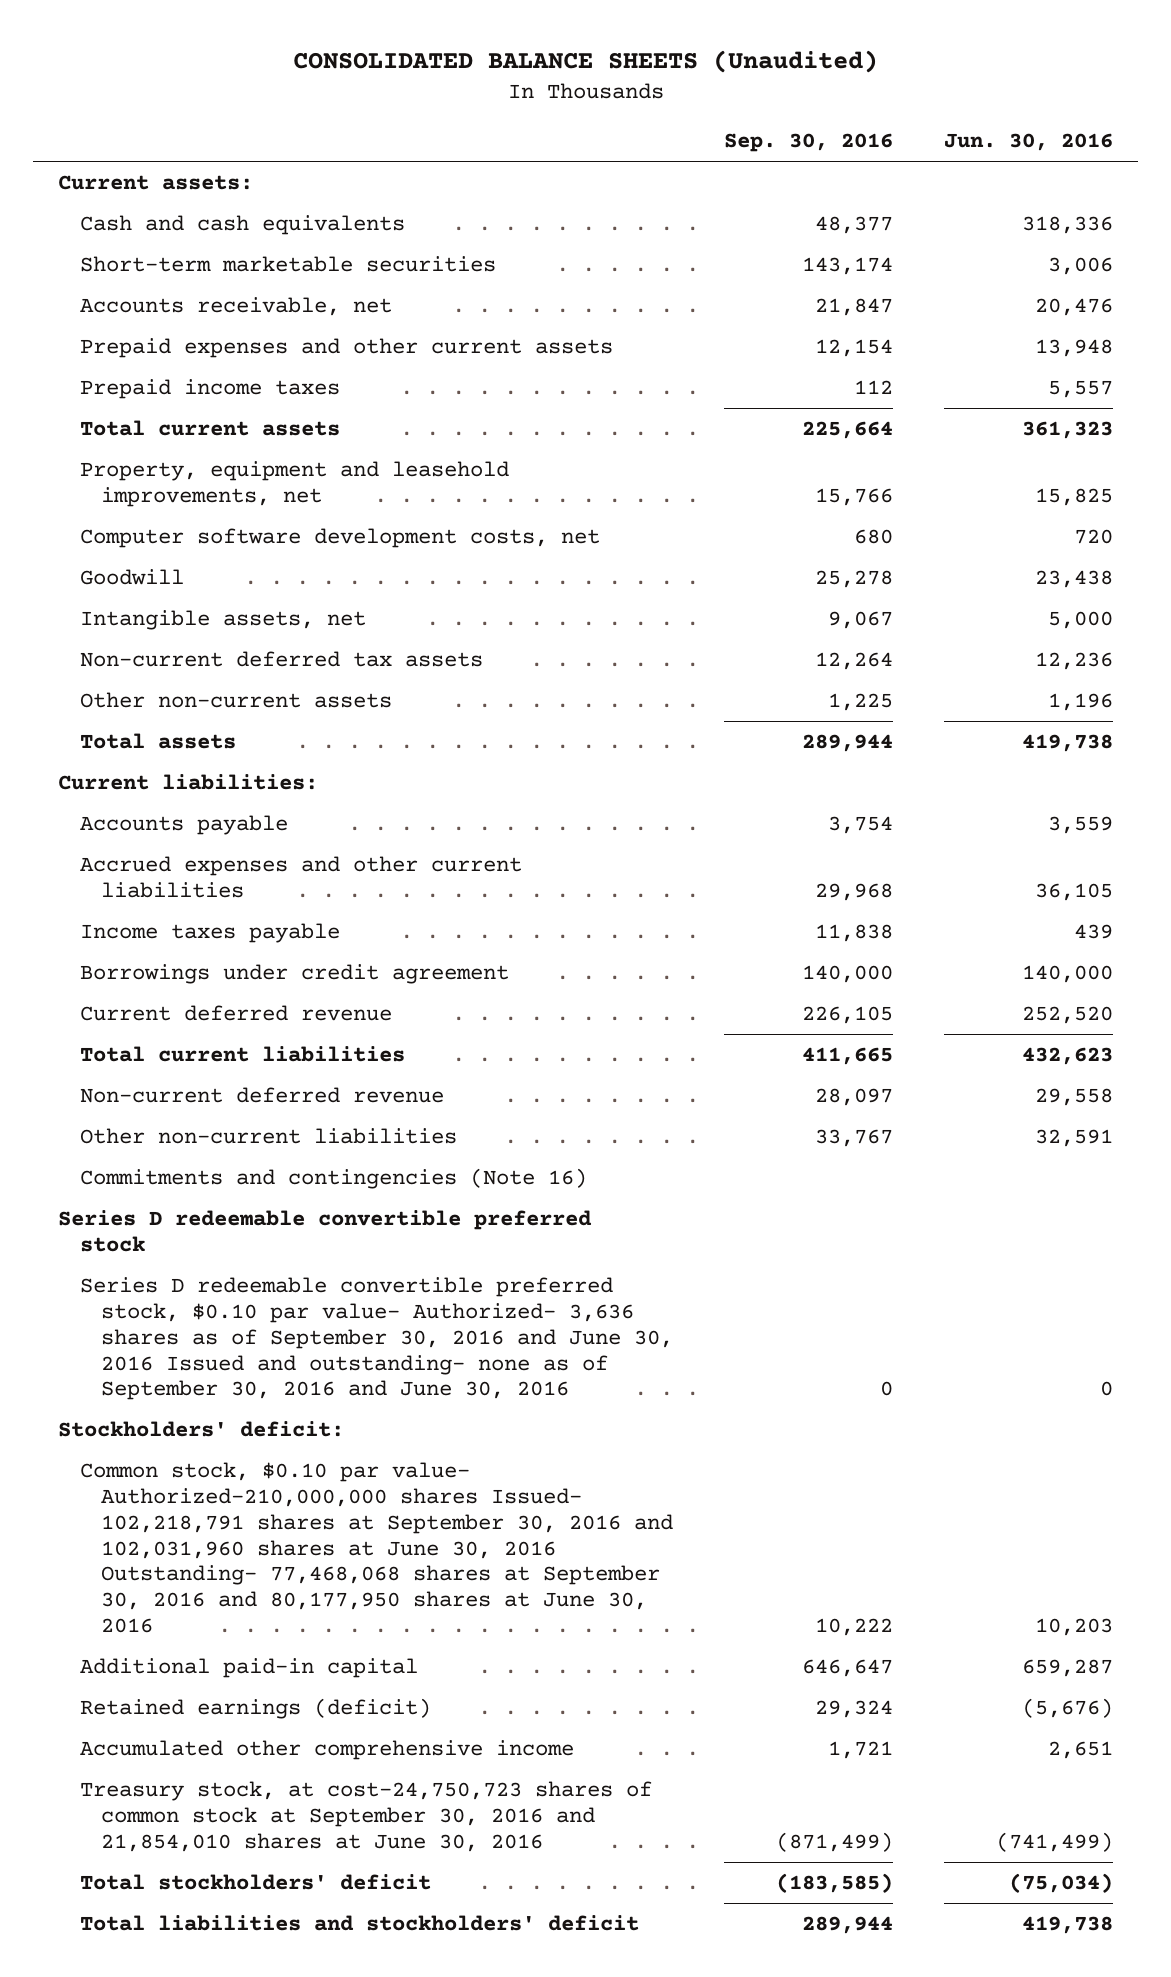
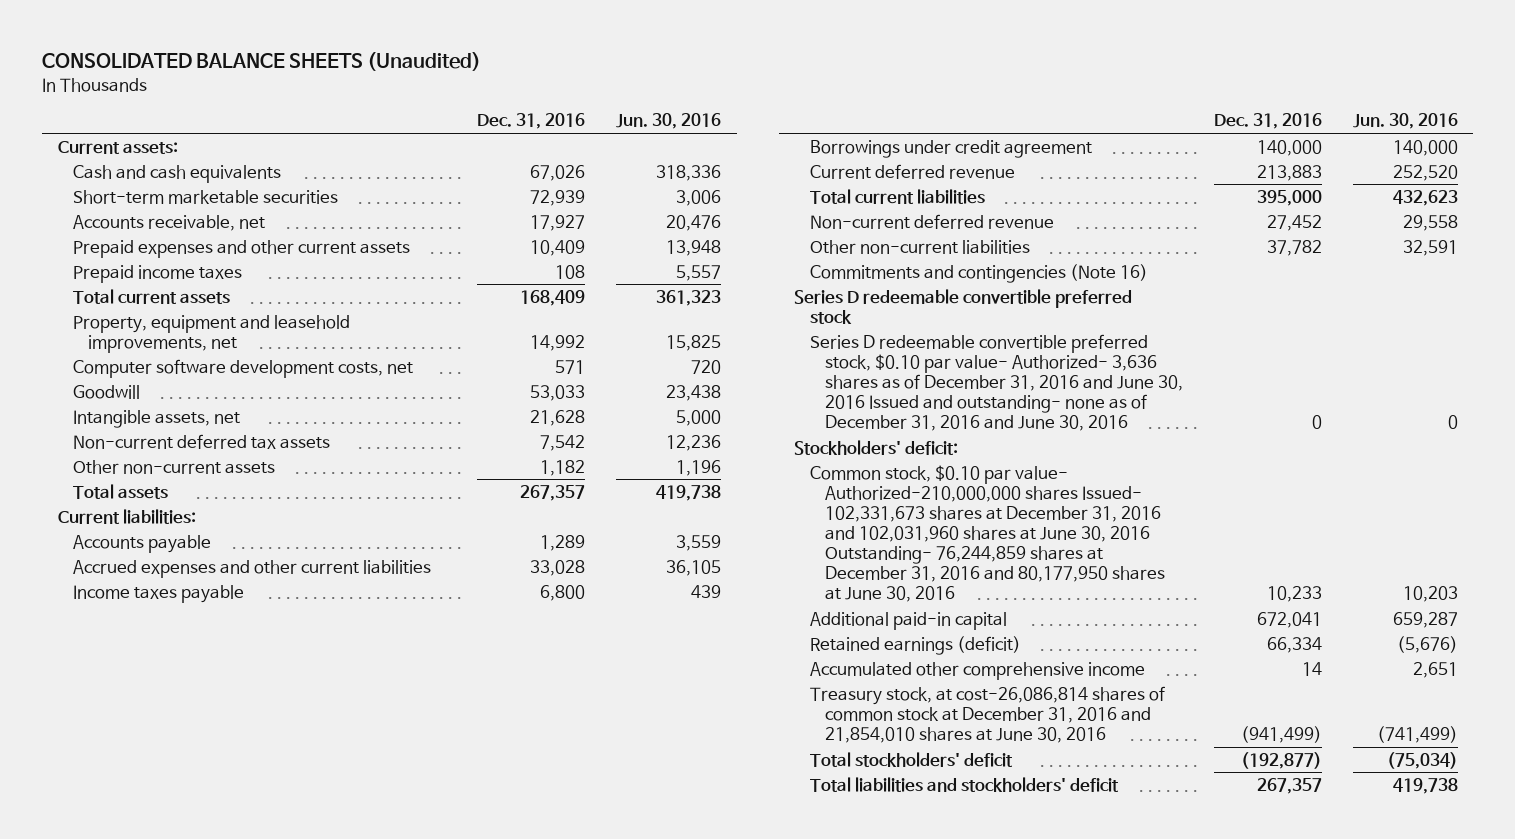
[724,133,894,153] Sep. 30, 2016 -> none
none -> [477,113,586,130] Dec. 31, 2016
[79,1277,674,1401] Series D redeemable convertible preferred stock, $0.10 par value- Authorized- 3,636 shares as of September 30, 2016 and June 30, 2016 Issued and outstanding- none as of September 30, 2016 and June 30, 2016 -> [809,333,1184,432] Series D redeemable convertible preferred stock, $0.10 par value- Authorized- 3,636 shares as of December 31, 2016 and June 30, 2016 Issued and outstanding- none as of December 31, 2016 and June 30, 2016
[79,1462,674,1634] Common stock, $0.10 par value- Authorized-210,000,000 shares Issued- 102,218,791 shares at September 30, 2016 and 102,031,960 shares at June 30, 2016 Outstanding- 77,468,068 shares at September 30, 2016 and 80,177,950 shares at June 30, 2016 -> [809,464,1166,603] Common stock, $0.10 par value- Authorized-210,000,000 shares Issued- 102,331,673 shares at December 31, 2016 and 102,031,960 shares at June 30, 2016 Outstanding- 76,244,859 shares at December 31, 2016 and 80,177,950 shares at June 30, 2016
[79,1781,652,1852] Treasury stock, at cost-24,750,723 shares of common stock at September 30, 2016 and 21,854,010 shares at June 30, 2016 -> [809,685,1165,743] Treasury stock, at cost-26,086,814 shares of common stock at December 31, 2016 and 21,854,010 shares at June 30, 2016

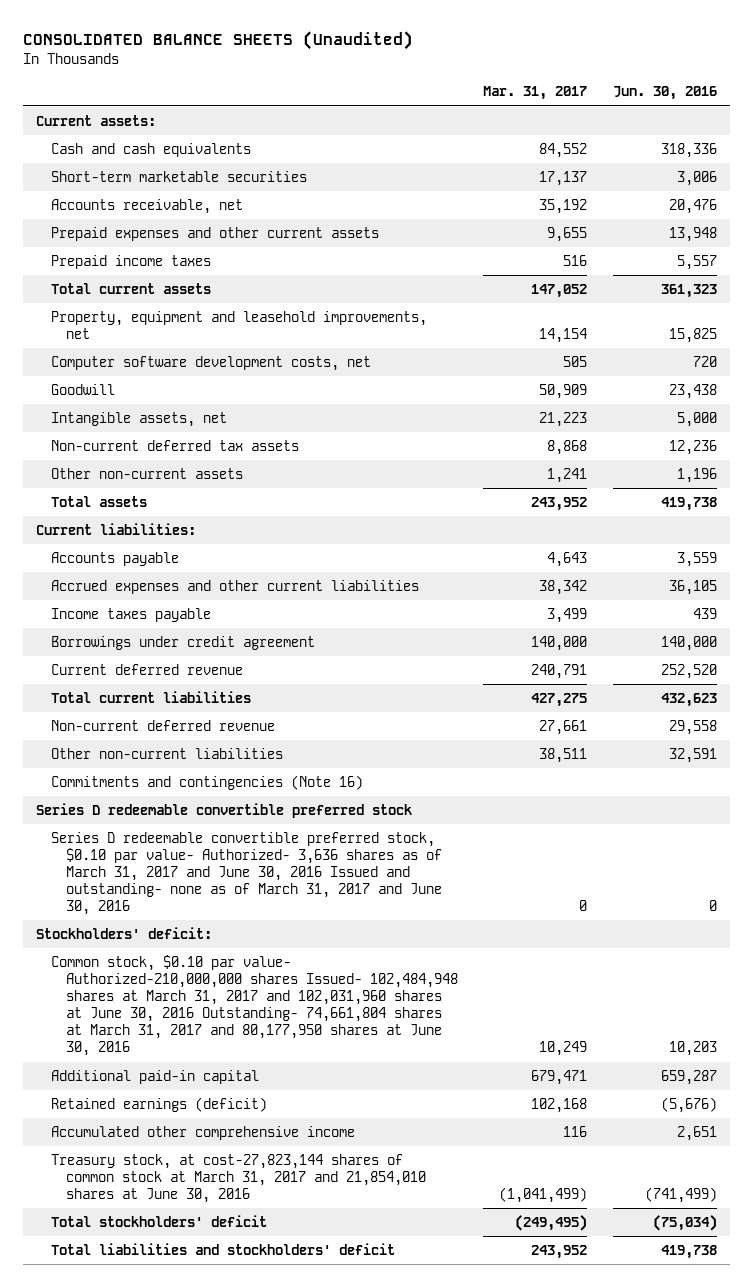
[477,113,586,130] Dec. 31, 2016 -> none
none -> [483,86,588,101] Mar. 31, 2017
[809,333,1184,432] Series D redeemable convertible preferred stock, $0.10 par value- Authorized- 3,636 shares as of December 31, 2016 and June 30, 2016 Issued and outstanding- none as of December 31, 2016 and June 30, 2016 -> [50,831,442,916] Series D redeemable convertible preferred stock, $0.10 par value- Authorized- 3,636 shares as of March 31, 2017 and June 30, 2016 Issued and outstanding- none as of March 31, 2017 and June 30, 2016
[809,464,1166,603] Common stock, $0.10 par value- Authorized-210,000,000 shares Issued- 102,331,673 shares at December 31, 2016 and 102,031,960 shares at June 30, 2016 Outstanding- 76,244,859 shares at December 31, 2016 and 80,177,950 shares at June 30, 2016 -> [50,954,458,1057] Common stock, $0.10 par value- Authorized-210,000,000 shares Issued- 102,484,948 shares at March 31, 2017 and 102,031,960 shares at June 30, 2016 Outstanding- 74,661,804 shares at March 31, 2017 and 80,177,950 shares at June 30, 2016
[809,685,1165,743] Treasury stock, at cost-26,086,814 shares of common stock at December 31, 2016 and 21,854,010 shares at June 30, 2016 -> [50,1153,426,1204] Treasury stock, at cost-27,823,144 shares of common stock at March 31, 2017 and 21,854,010 shares at June 30, 2016

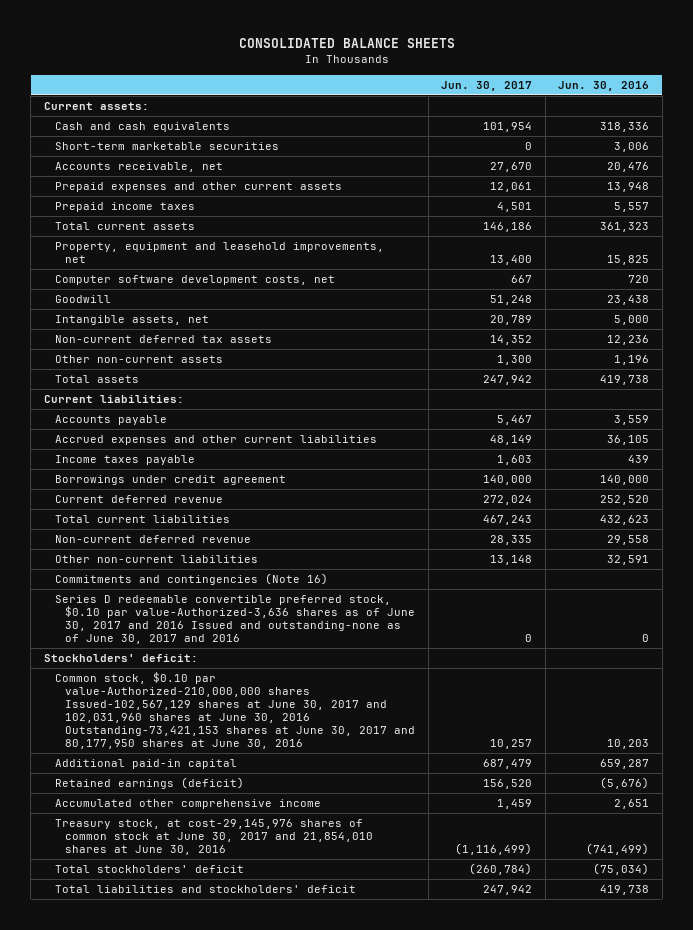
[23,30,414,50] CONSOLIDATED BALANCE SHEETS (Unaudited) -> [238,38,455,49] CONSOLIDATED BALANCE SHEETS
[483,86,588,101] Mar. 31, 2017 -> none
none -> [441,80,533,91] Jun. 30, 2017
[35,802,412,818] Series D redeemable convertible preferred stock -> none
[50,831,442,916] Series D redeemable convertible preferred stock, $0.10 par value- Authorized- 3,636 shares as of March 31, 2017 and June 30, 2016 Issued and outstanding- none as of March 31, 2017 and June 30, 2016 -> [54,595,416,644] Series D redeemable convertible preferred stock, $0.10 par value-Authorized-3,636 shares as of June 30, 2017 and 2016 Issued and outstanding-none as of June 30, 2017 and 2016
[50,954,458,1057] Common stock, $0.10 par value- Authorized-210,000,000 shares Issued- 102,484,948 shares at March 31, 2017 and 102,031,960 shares at June 30, 2016 Outstanding- 74,661,804 shares at March 31, 2017 and 80,177,950 shares at June 30, 2016 -> [54,672,416,749] Common stock, $0.10 par value-Authorized-210,000,000 shares Issued-102,567,129 shares at June 30, 2017 and 102,031,960 shares at June 30, 2016 Outstanding-73,421,153 shares at June 30, 2017 and 80,177,950 shares at June 30, 2016
[50,1153,426,1204] Treasury stock, at cost-27,823,144 shares of common stock at March 31, 2017 and 21,854,010 shares at June 30, 2016 -> [54,819,374,855] Treasury stock, at cost-29,145,976 shares of common stock at June 30, 2017 and 21,854,010 shares at June 30, 2016

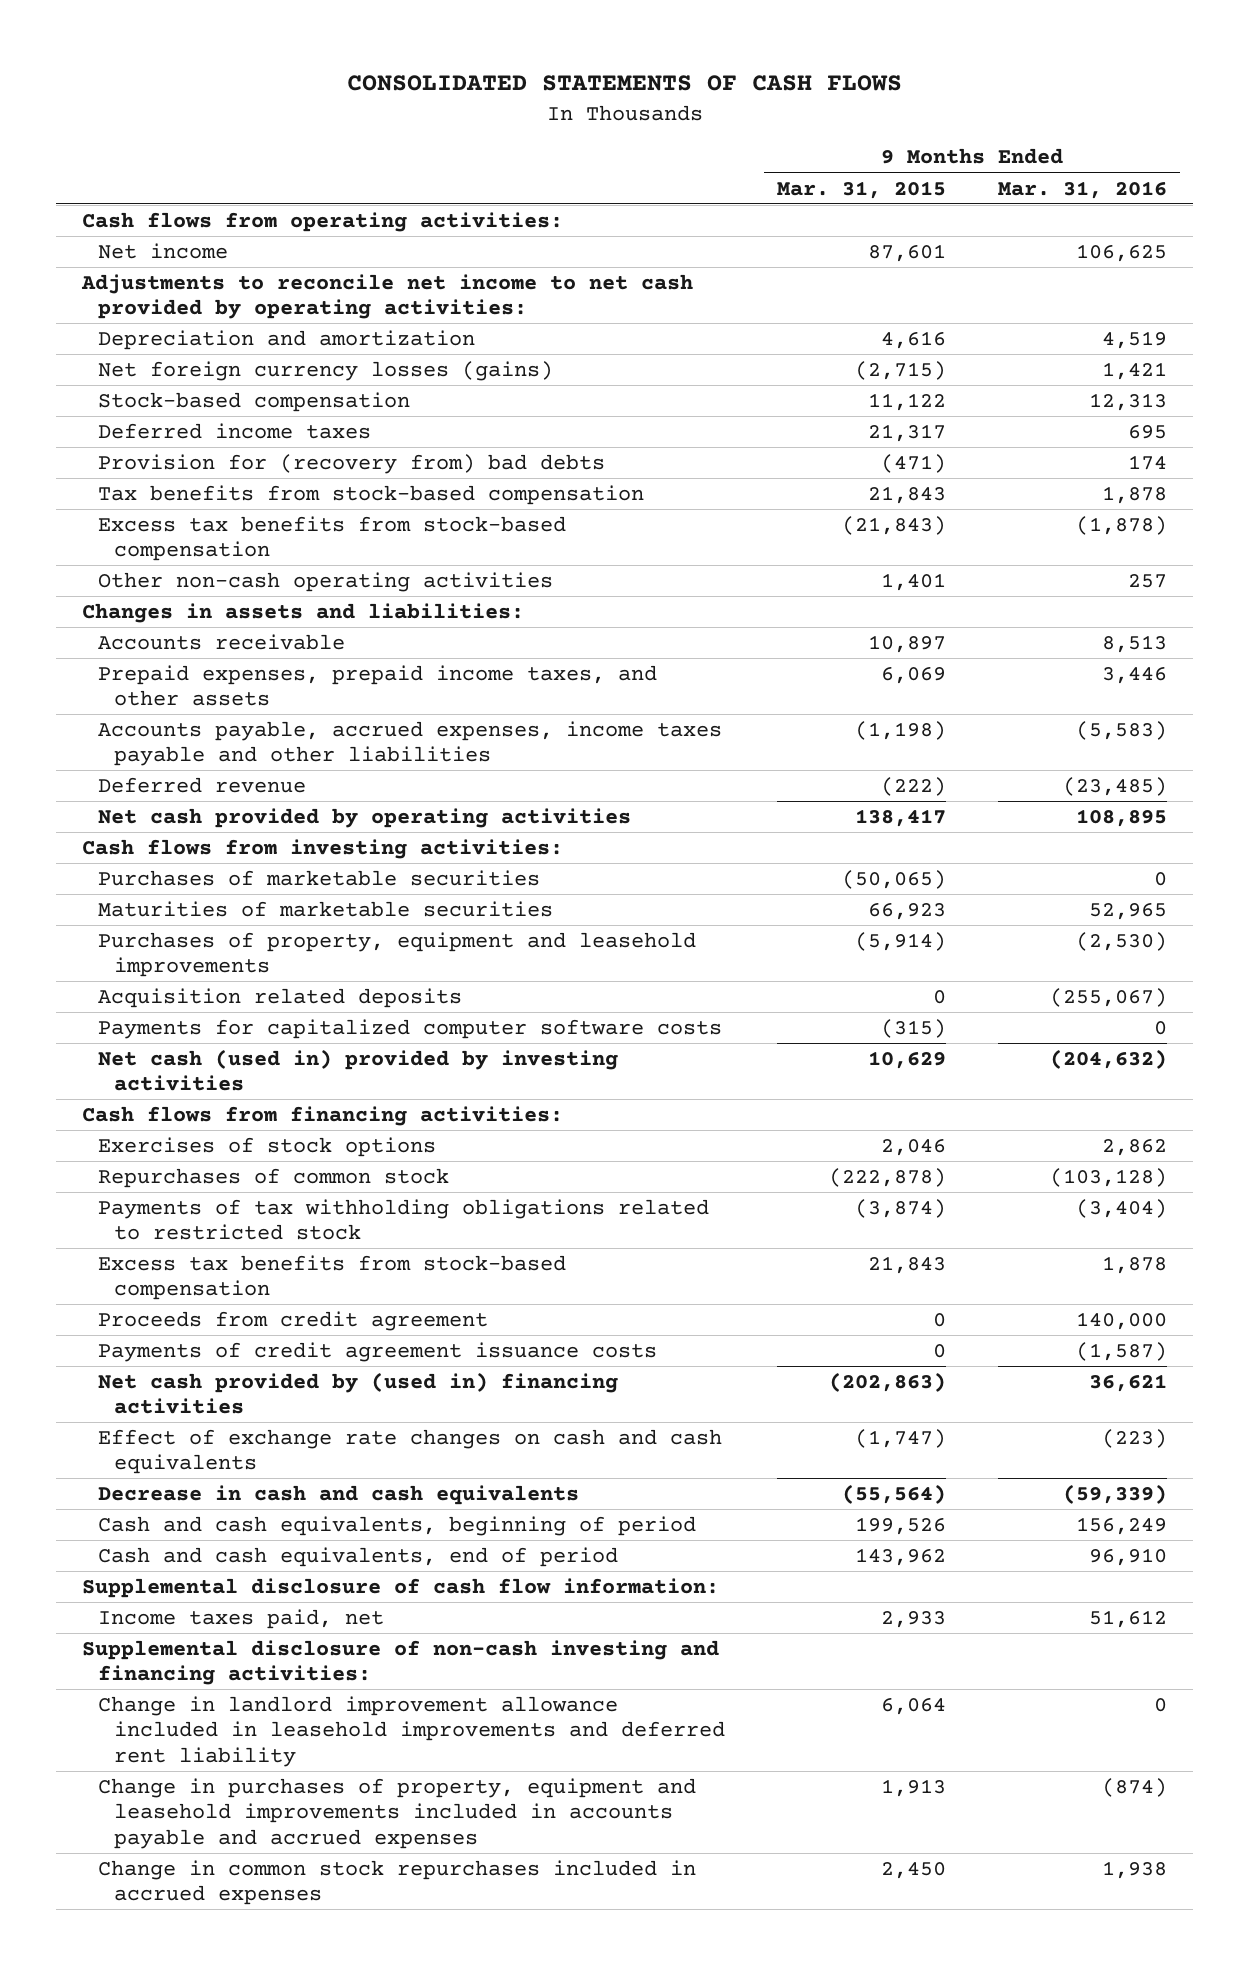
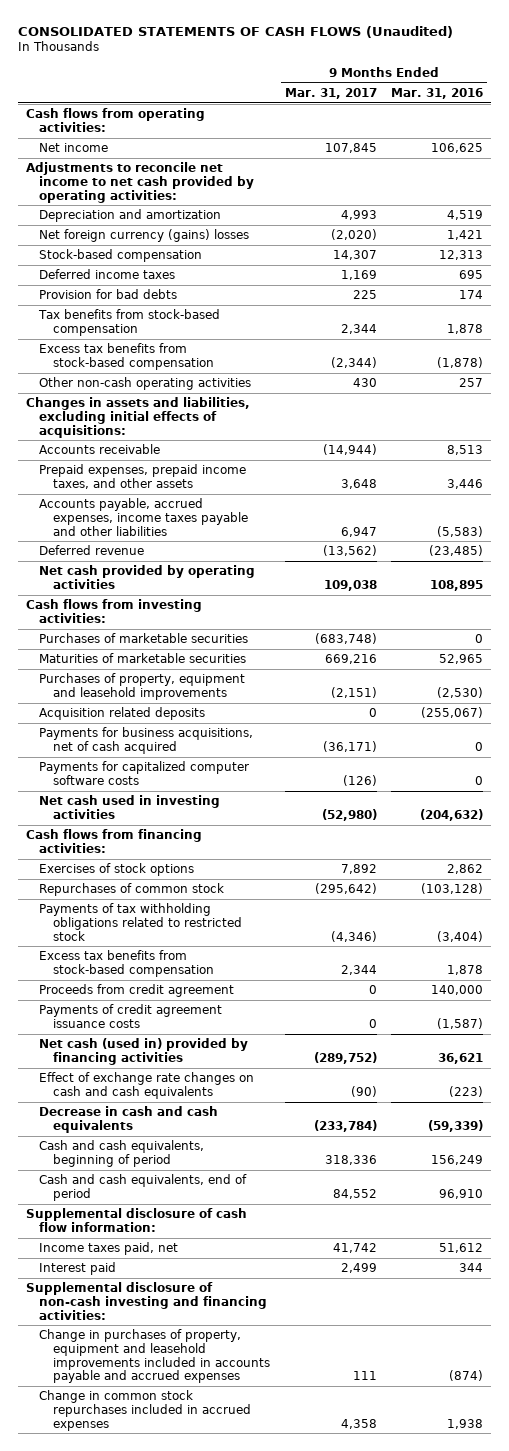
[346,75,902,92] CONSOLIDATED STATEMENTS OF CASH FLOWS -> [18,26,454,39] CONSOLIDATED STATEMENTS OF CASH FLOWS (Unaudited)
[776,180,946,199] Mar. 31, 2015 -> none
none -> [284,87,377,99] Mar. 31, 2017
[98,360,554,381] Net foreign currency losses (gains) -> [39,229,250,243] Net foreign currency (gains) losses
[98,453,606,474] Provision for (recovery from) bad debts -> [39,289,178,300] Provision for bad debts
[82,602,525,623] Changes in assets and liabilities: -> [25,397,250,438] Changes in assets and liabilities, excluding initial effects of acquisitions:
none -> [39,727,254,754] Payments for business acquisitions, net of cash acquired
[98,1048,619,1092] Net cash (used in) provided by investing activities -> [39,795,221,819] Net cash used in investing activities
[98,1371,619,1415] Net cash provided by (used in) financing activities -> [39,1038,249,1065] Net cash (used in) provided by financing activities
none -> [39,1262,117,1276] Interest paid
[98,1695,725,1767] Change in landlord improvement allowance included in leasehold improvements and deferred rent liability -> none

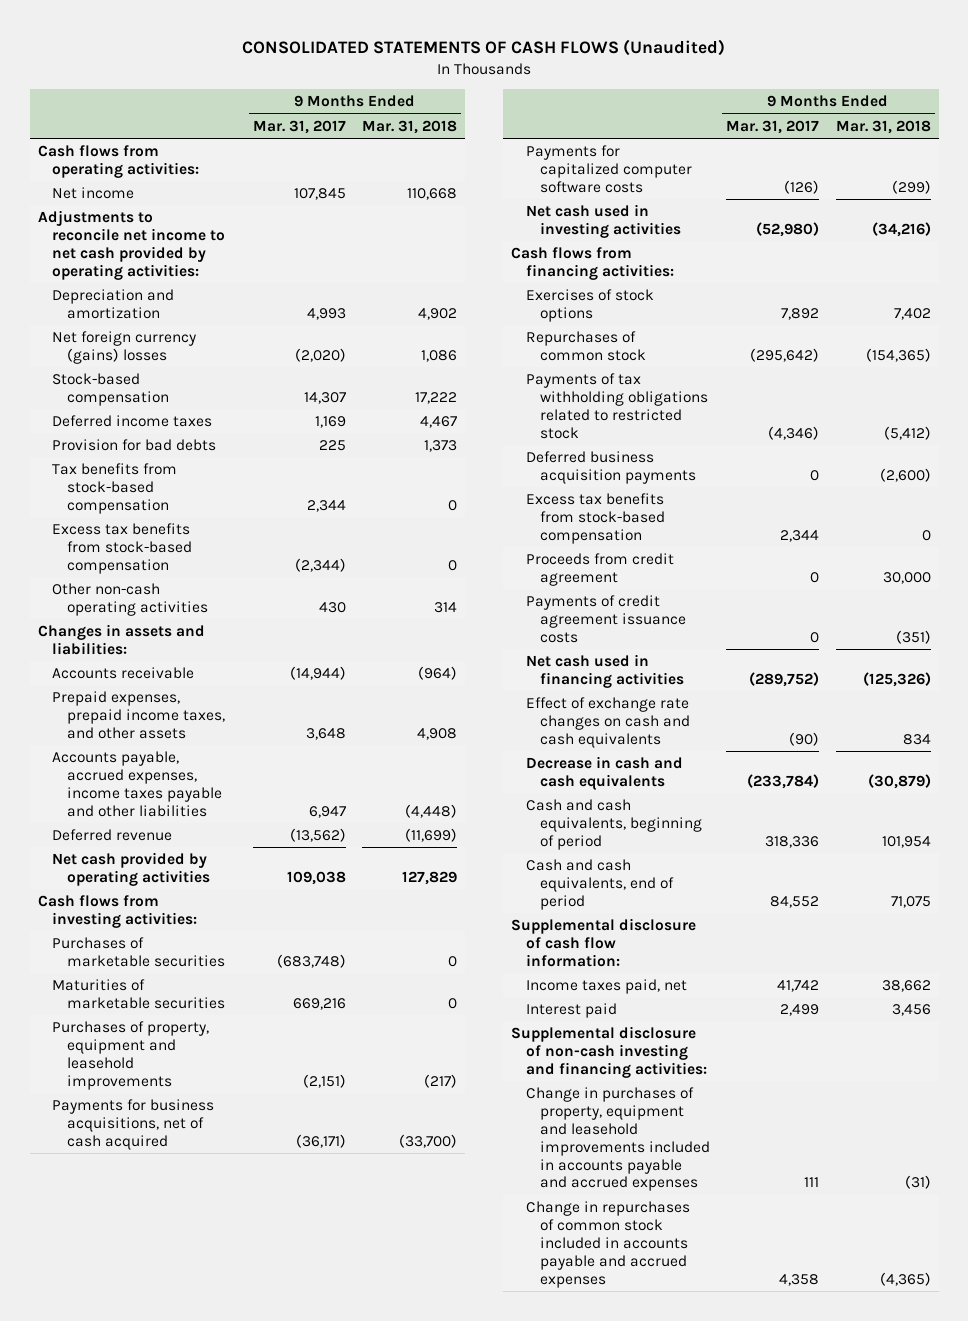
[391,87,484,99] Mar. 31, 2016 -> none
none -> [361,119,457,134] Mar. 31, 2018
[25,397,250,438] Changes in assets and liabilities, excluding initial effects of acquisitions: -> [37,624,205,655] Changes in assets and liabilities:
[39,707,206,721] Acquisition related deposits -> none
none -> [525,451,697,484] Deferred business acquisition payments
[39,1038,249,1065] Net cash (used in) provided by financing activities -> [525,654,685,688] Net cash used in financing activities
[39,1390,251,1431] Change in common stock repurchases included in accrued expenses -> [525,1201,690,1288] Change in repurchases of common stock included in accounts payable and accrued expenses

